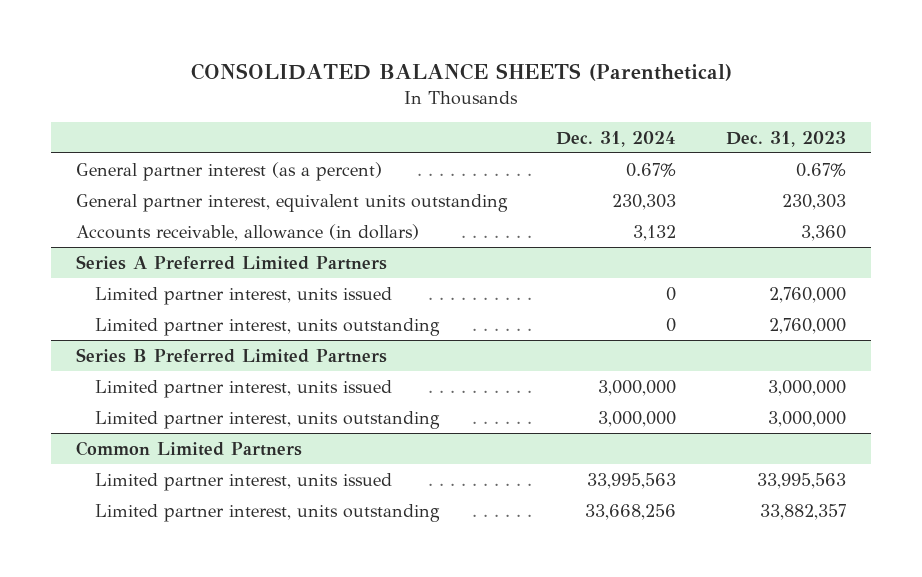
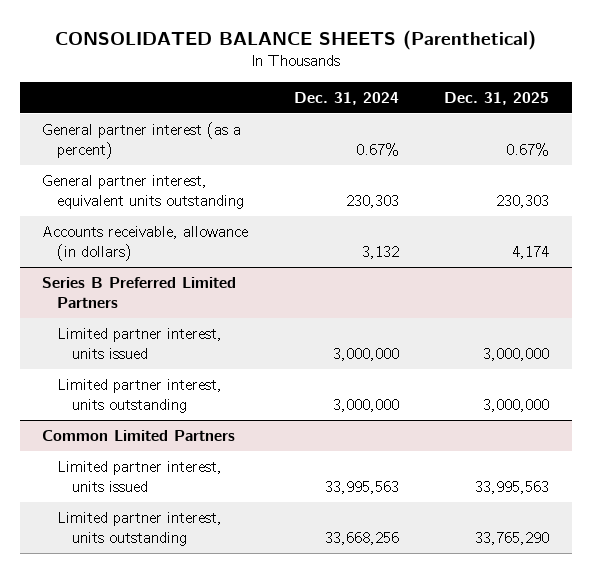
[725,130,846,147] Dec. 31, 2023 -> none
none -> [444,92,550,106] Dec. 31, 2025
[75,254,387,270] Series A Preferred Limited Partners -> none
[94,286,392,305] Limited partner interest, units issued -> none
[94,317,440,336] Limited partner interest, units outstanding -> none

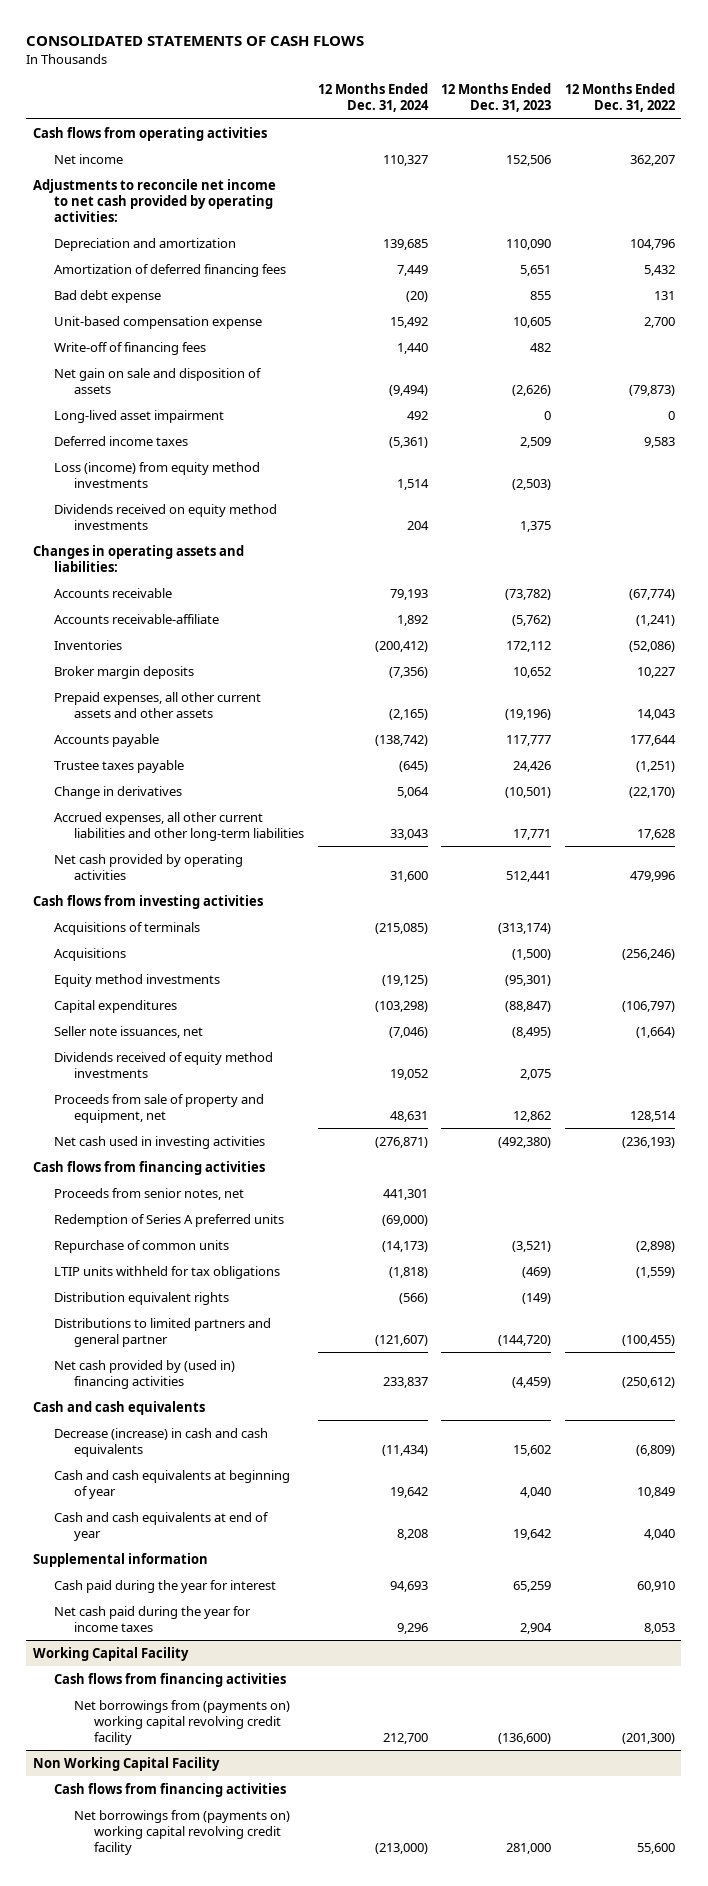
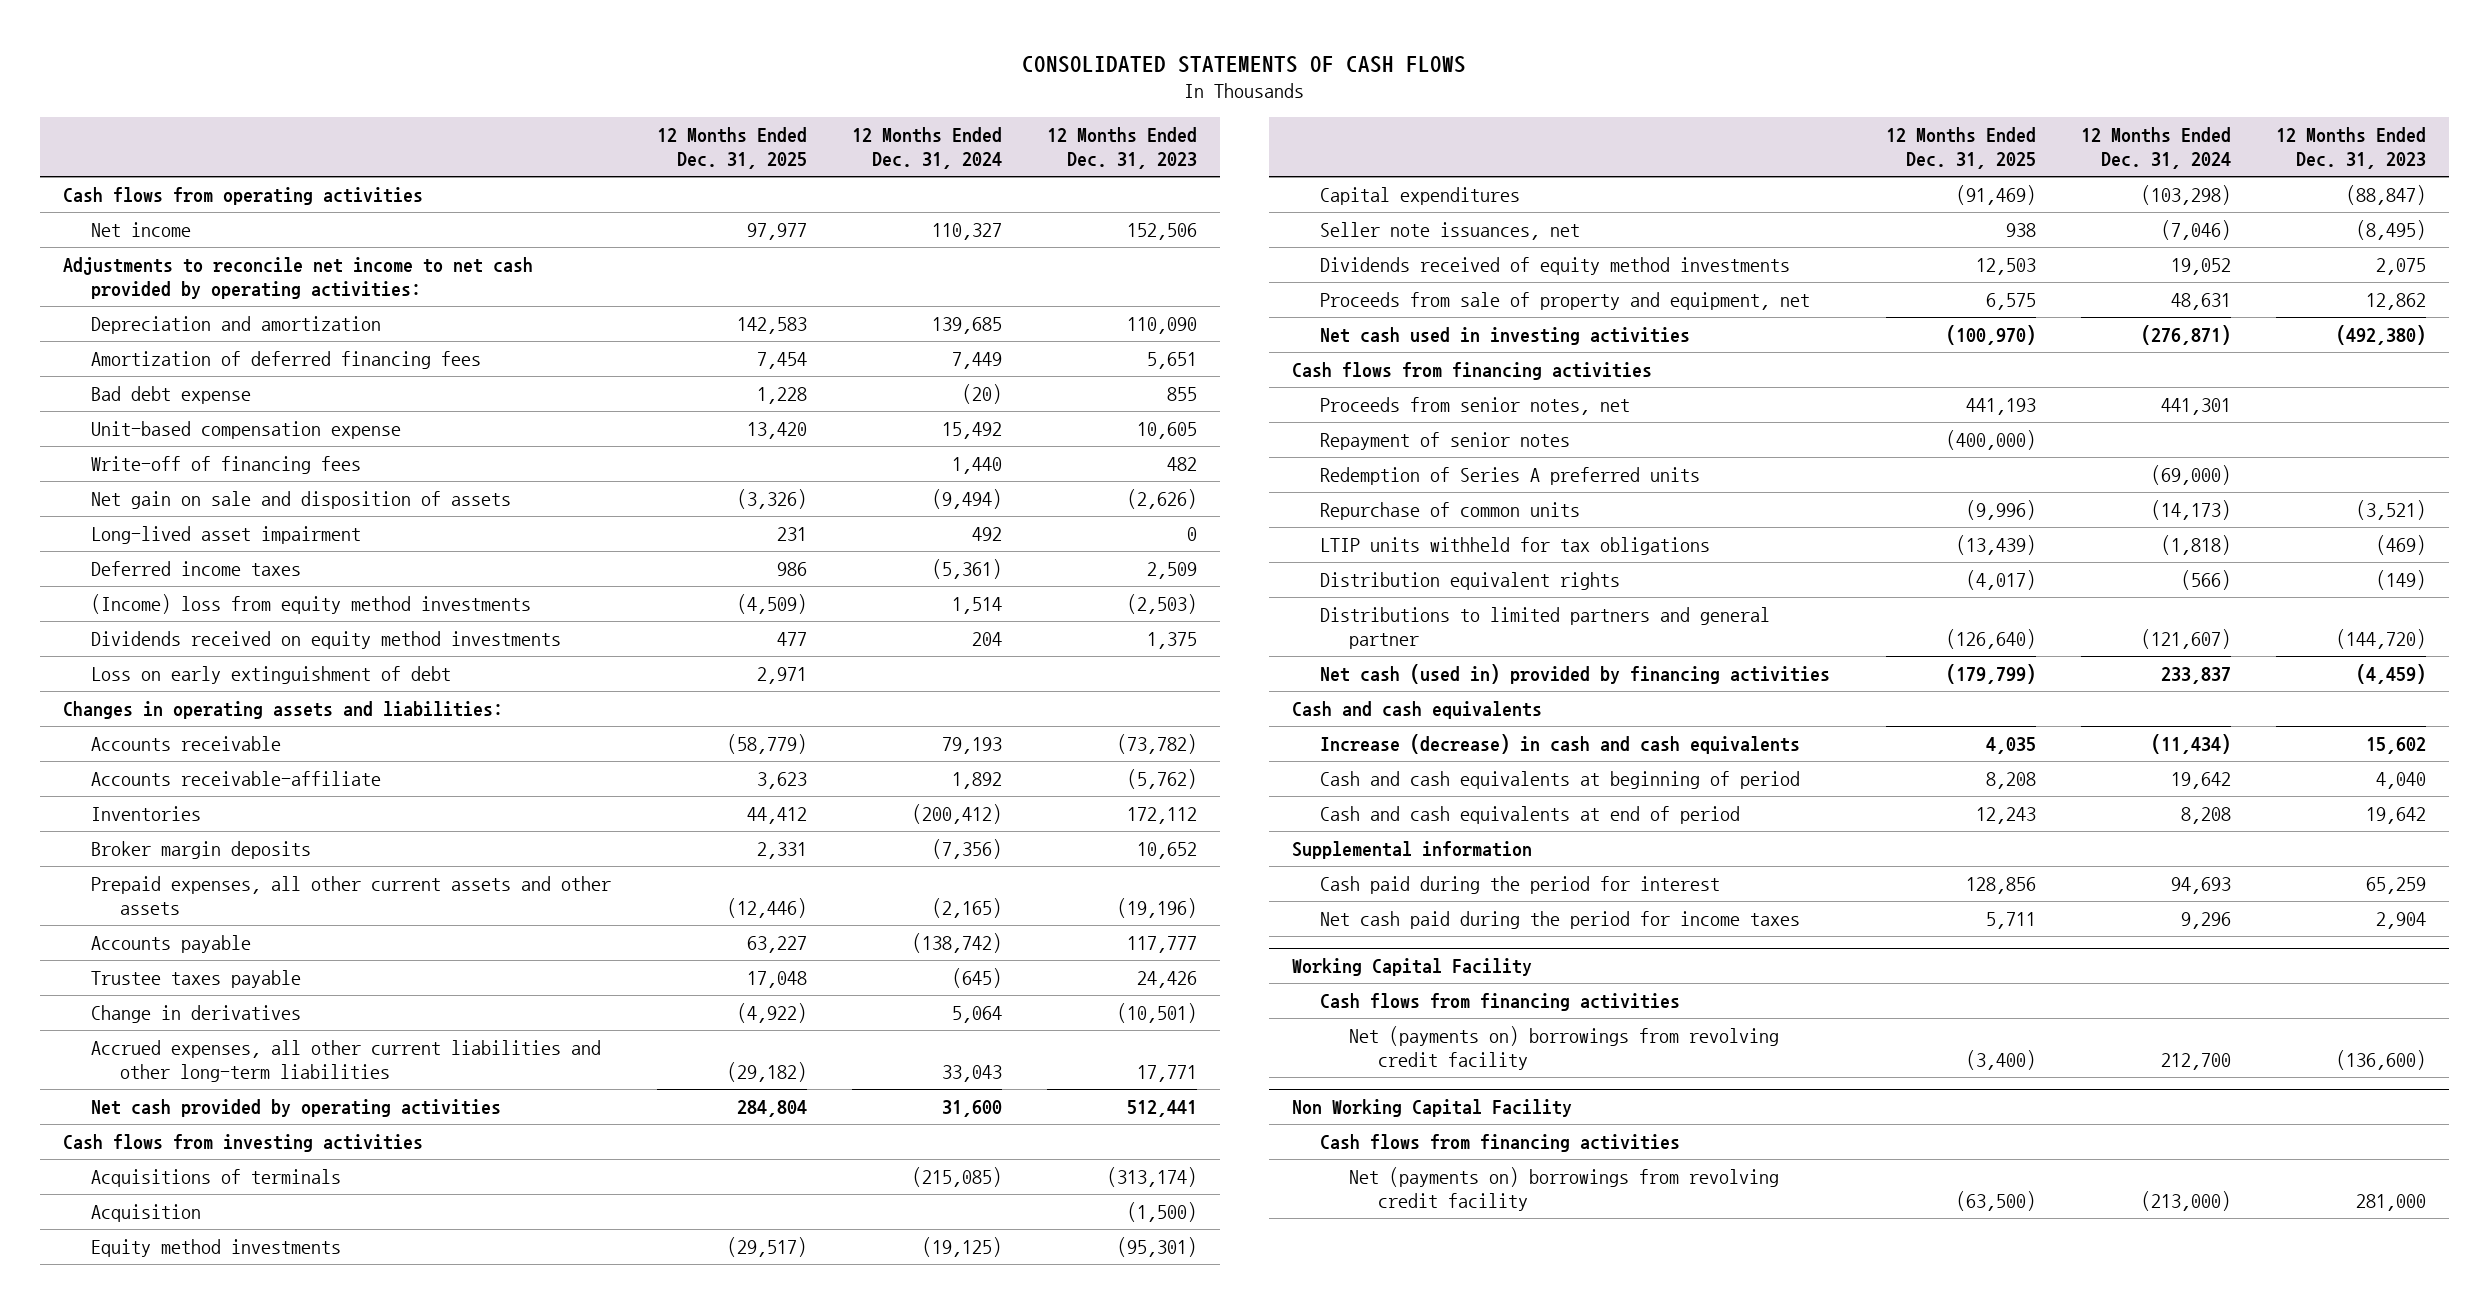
[564,83,675,113] 12 Months Ended Dec. 31, 2022 -> none
none -> [656,126,807,169] 12 Months Ended Dec. 31, 2025
[53,461,260,488] Loss (income) from equity method investments -> [91,593,532,614] (Income) loss from equity method investments
none -> [91,665,452,684] Loss on early extinguishment of debt
[53,947,126,961] Acquisitions -> [91,1203,202,1222] Acquisition
none -> [1320,431,1571,450] Repayment of senior notes
[53,1359,235,1389] Net cash provided by (used in) financing activities -> [1320,663,1831,684] Net cash (used in) provided by financing activities
[53,1427,268,1457] Decrease (increase) in cash and cash equivalents -> [1320,733,1801,754] Increase (decrease) in cash and cash equivalents
[53,1469,290,1499] Cash and cash equivalents at beginning of year -> [1320,770,1801,789] Cash and cash equivalents at beginning of period
[53,1511,269,1541] Cash and cash equivalents at end of year -> [1320,805,1741,824] Cash and cash equivalents at end of period
[53,1579,276,1593] Cash paid during the year for interest -> [1320,875,1721,894] Cash paid during the period for interest
[53,1605,251,1632] Net cash paid during the year for income taxes -> [1320,910,1801,929] Net cash paid during the period for income taxes
[73,1699,290,1746] Net borrowings from (payments on) working capital revolving credit facility -> [1349,1025,1780,1070] Net (payments on) borrowings from revolving credit facility
[73,1809,290,1856] Net borrowings from (payments on) working capital revolving credit facility -> [1349,1166,1780,1211] Net (payments on) borrowings from revolving credit facility

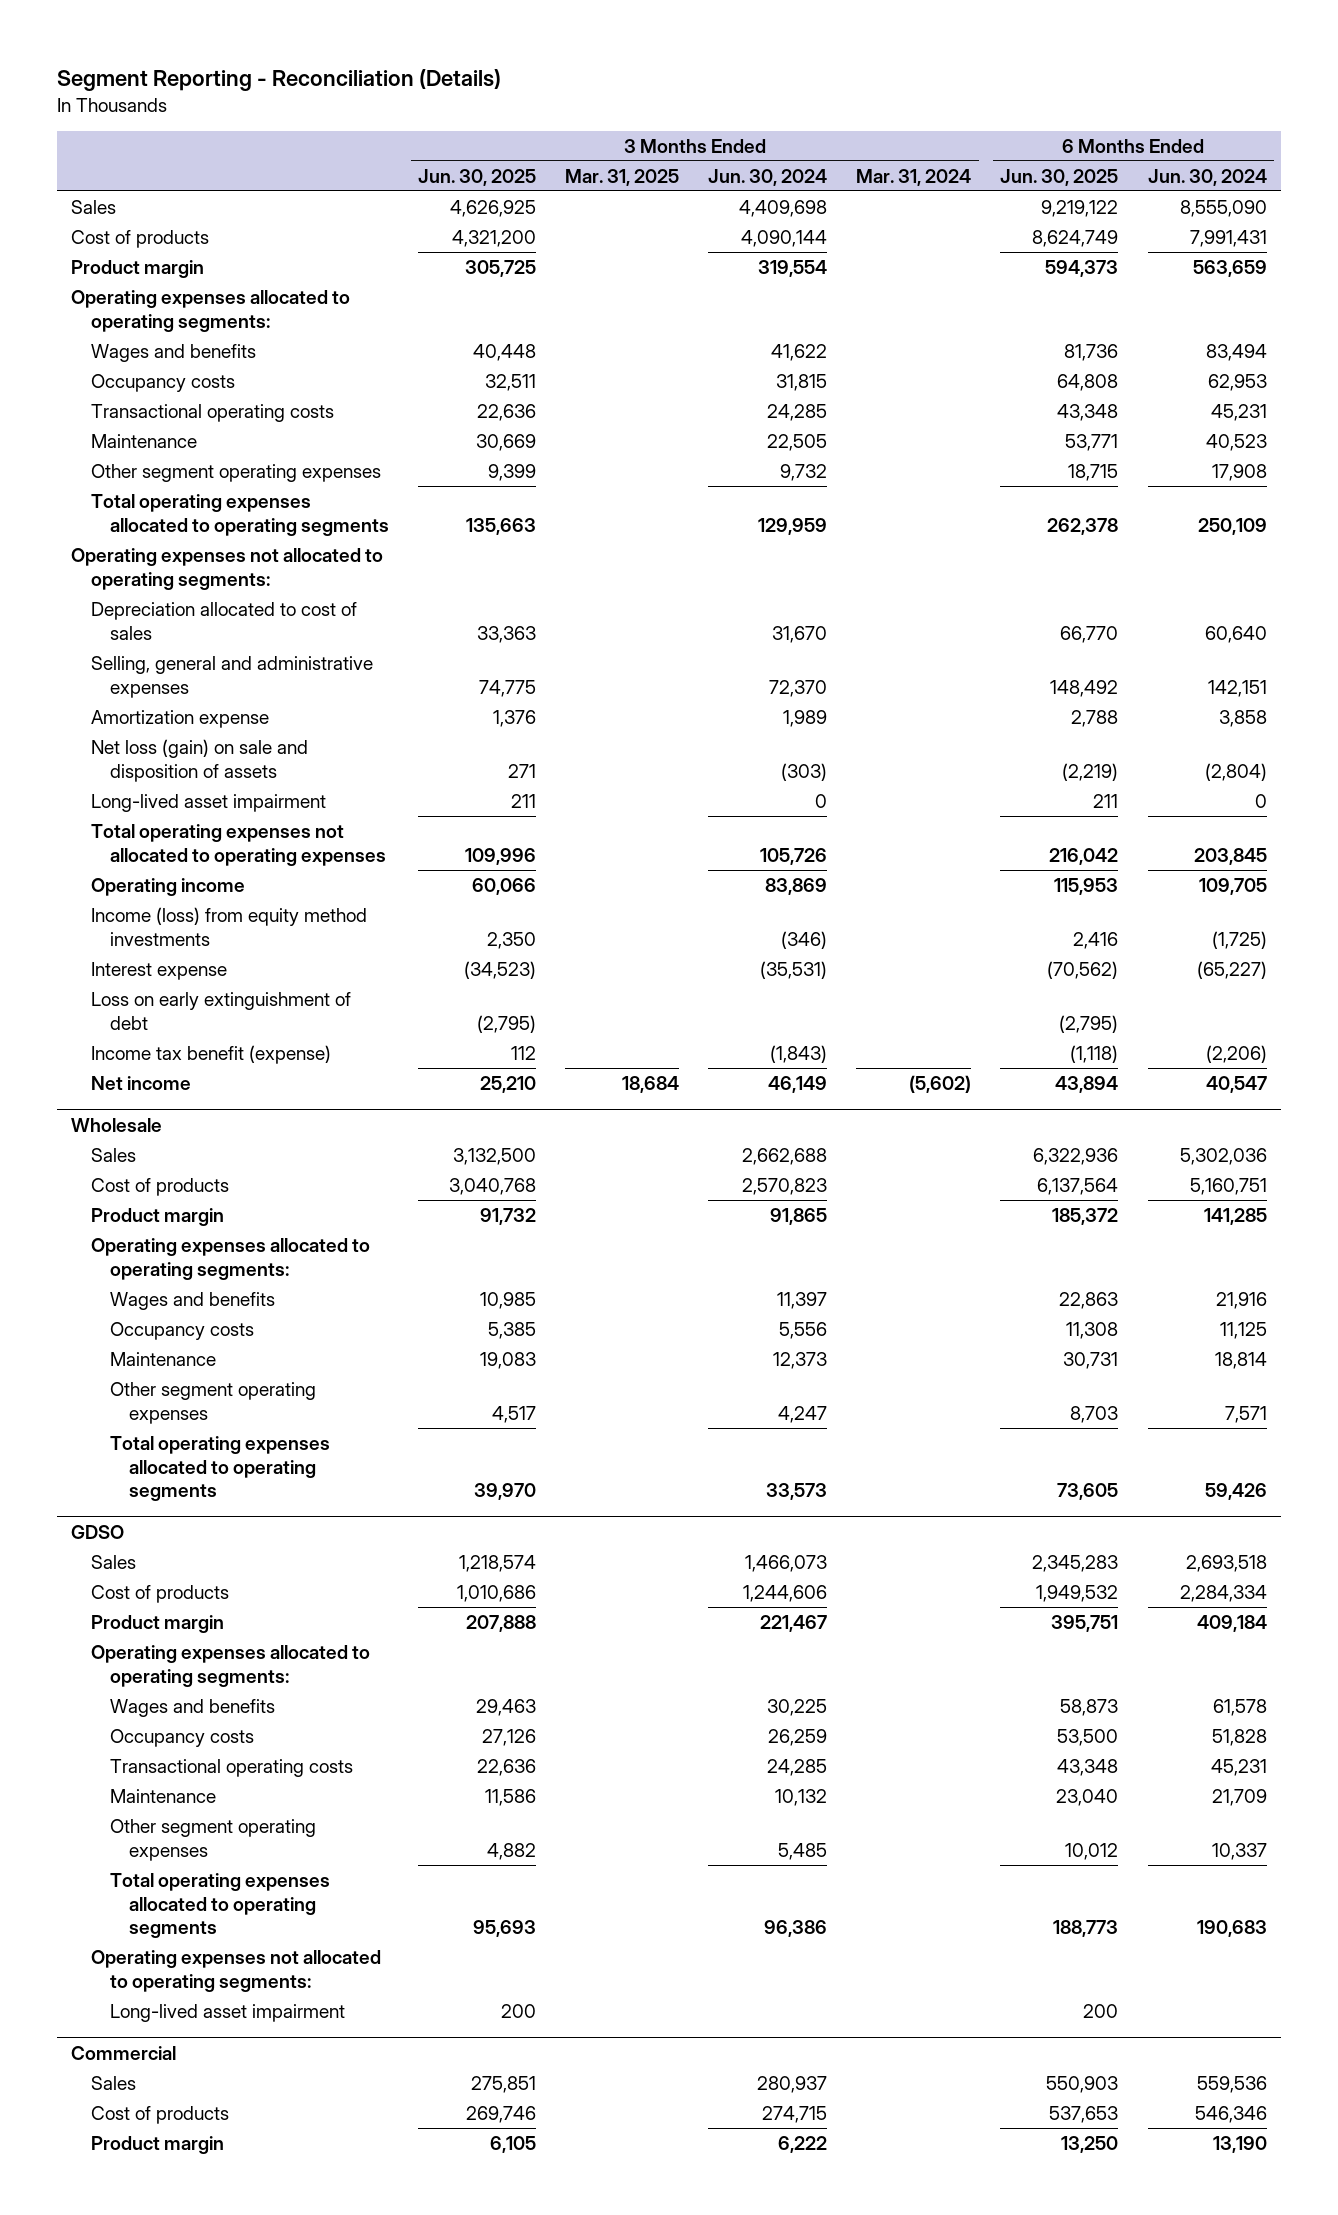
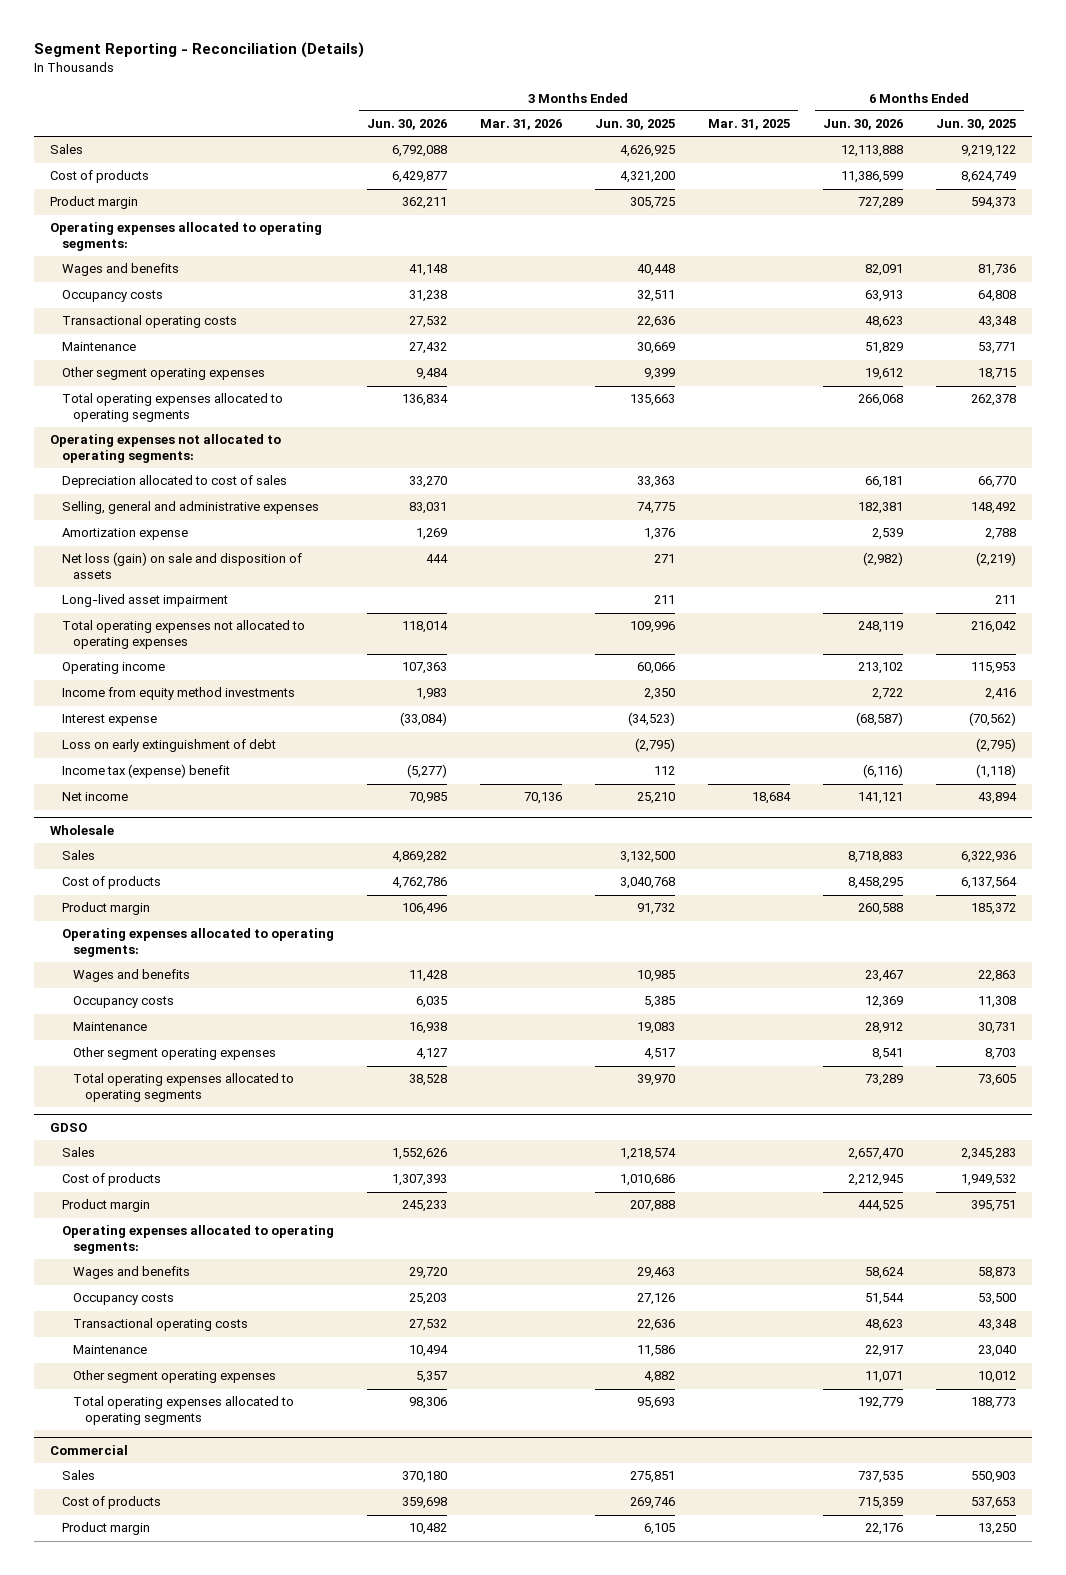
[708,168,828,186] Jun. 30, 2024 -> none
[856,168,972,186] Mar. 31, 2024 -> none
[1147,168,1267,186] Jun. 30, 2024 -> none
none -> [366,119,447,131] Jun. 30, 2026
none -> [479,119,562,131] Mar. 31, 2026
none -> [822,119,903,131] Jun. 30, 2026
[90,906,367,946] Income (loss) from equity method investments -> [61,687,295,701] Income from equity method investments
[90,1044,331,1064] Income tax benefit (expense) -> [61,764,230,779] Income tax (expense) benefit
[90,1949,381,1992] Operating expenses not allocated to operating segments: -> none
[110,2003,346,2022] Long-lived asset impairment -> none

